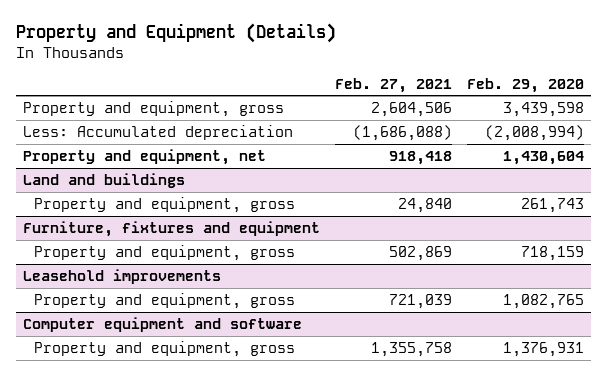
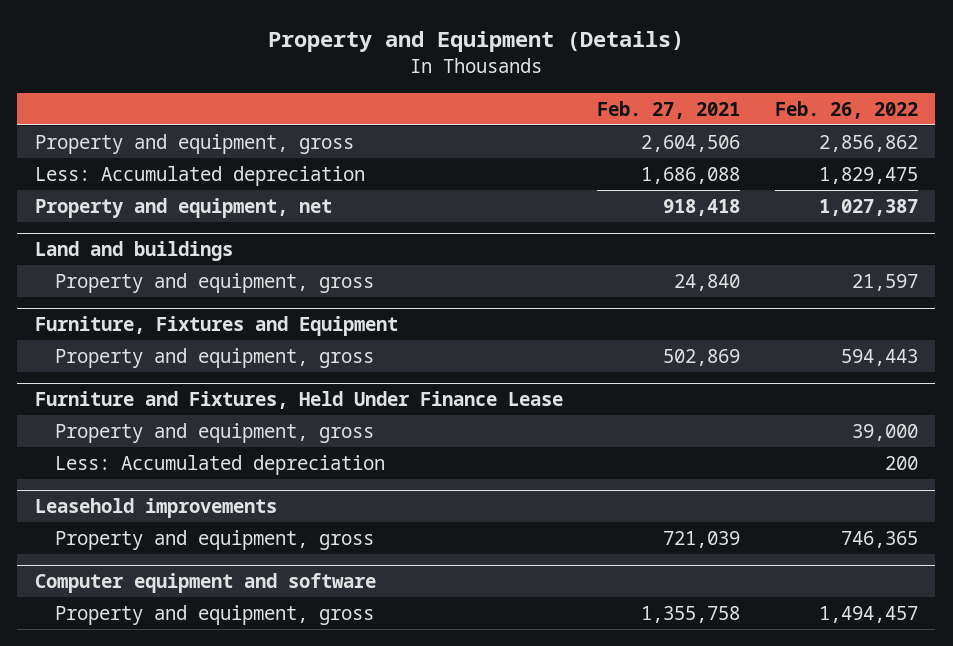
[467,77,585,93] Feb. 29, 2020 -> none
none -> [775,100,919,119] Feb. 26, 2022
[353,124,453,141] (1,686,088) -> [641,167,741,185] 1,686,088
[23,220,321,237] Furniture, fixtures and equipment -> [34,316,398,337] Furniture, Fixtures and Equipment
none -> [34,391,563,410] Furniture and Fixtures, Held Under Finance Lease
none -> [55,423,375,444] Property and equipment, gross
none -> [55,455,386,476] Less: Accumulated depreciation

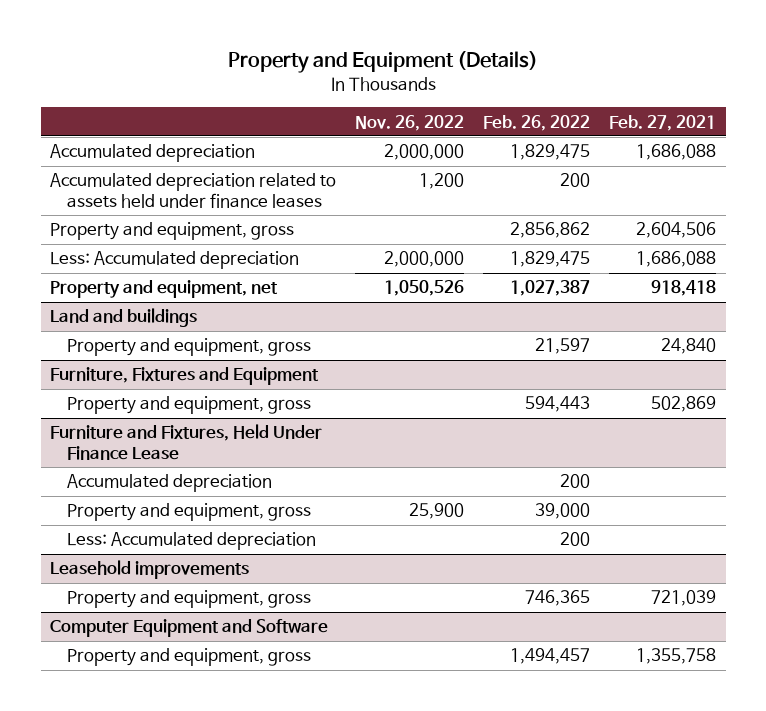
none -> [355,114,465,131] Nov. 26, 2022
none -> [50,144,256,163] Accumulated depreciation
none -> [50,173,337,208] Accumulated depreciation related to assets held under finance leases
none -> [66,474,272,493] Accumulated depreciation
[34,573,376,594] Computer equipment and software -> [50,619,329,638] Computer Equipment and Software

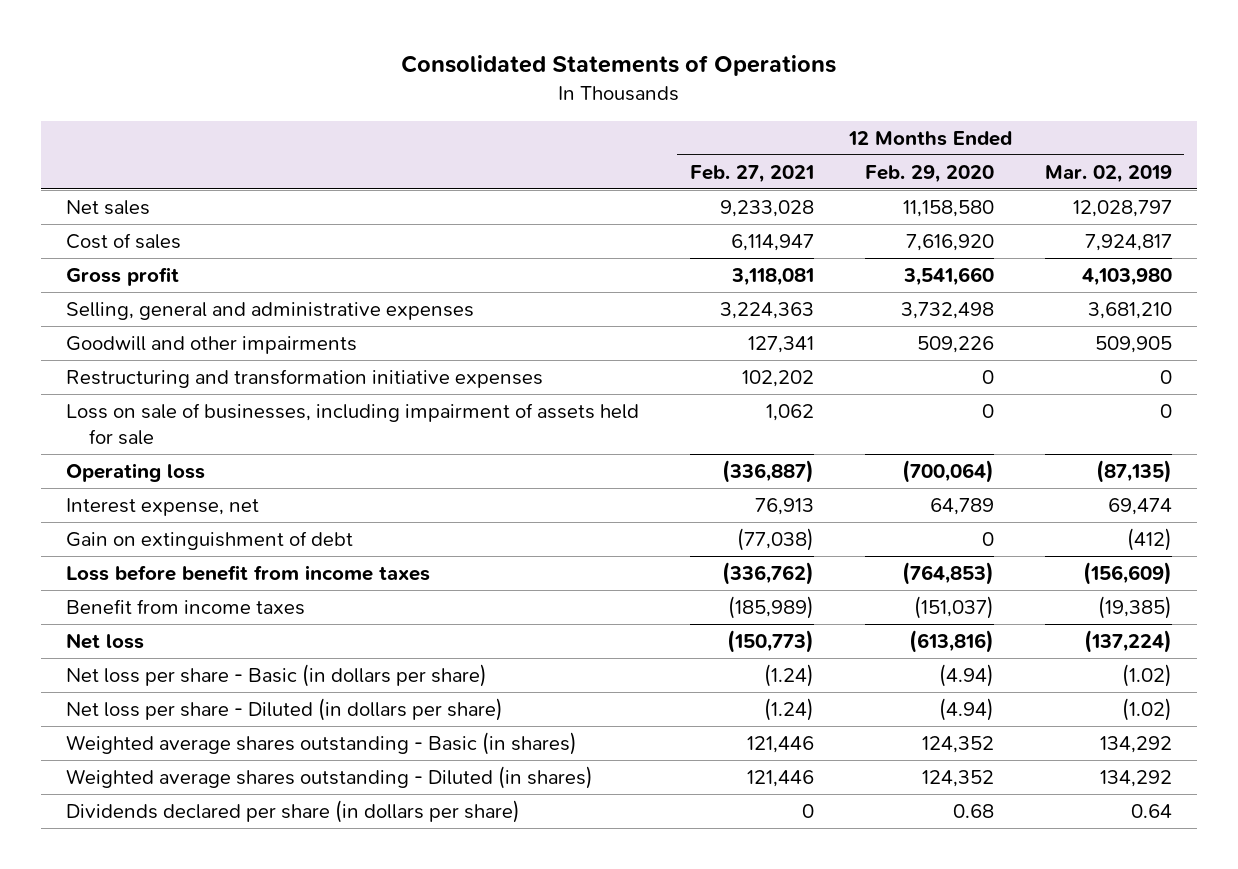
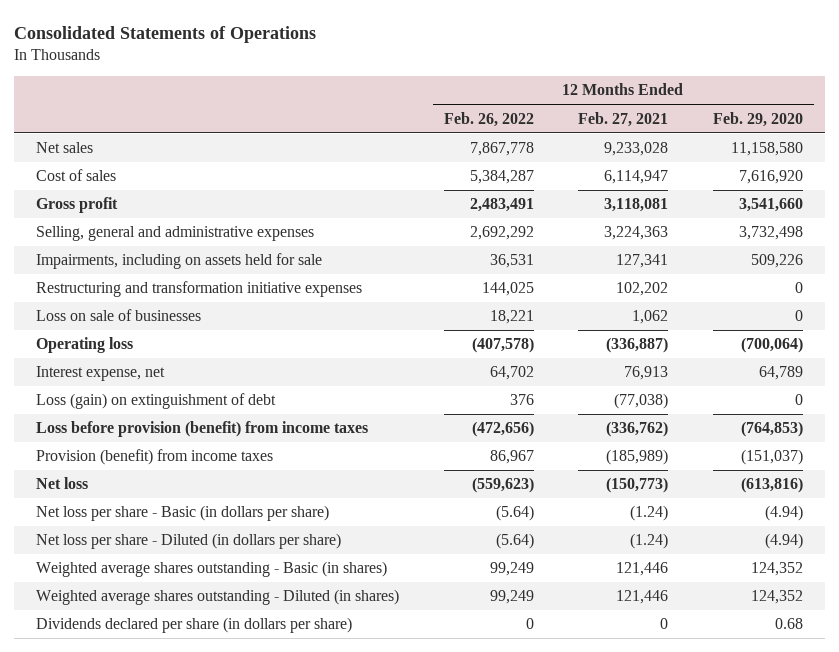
[1044,164,1172,183] Mar. 02, 2019 -> none
none -> [443,111,534,127] Feb. 26, 2022
[65,335,357,354] Goodwill and other impairments -> [36,253,323,270] Impairments, including on assets held for sale
[65,402,639,445] Loss on sale of businesses, including impairment of assets held for sale -> [36,309,202,322] Loss on sale of businesses
[65,530,353,550] Gain on extinguishment of debt -> [36,393,277,410] Loss (gain) on extinguishment of debt
[65,564,430,581] Loss before benefit from income taxes -> [36,421,369,438] Loss before provision (benefit) from income taxes
[65,598,305,615] Benefit from income taxes -> [36,449,274,466] Provision (benefit) from income taxes

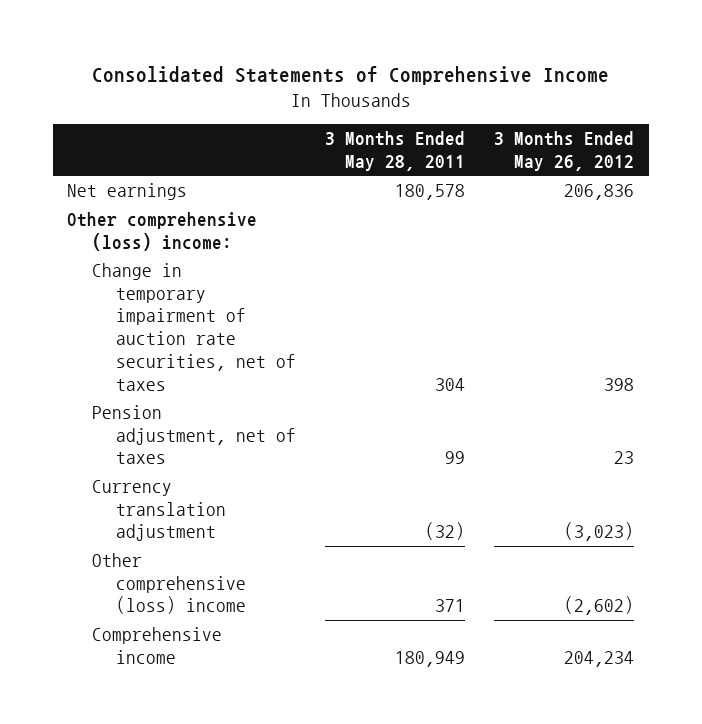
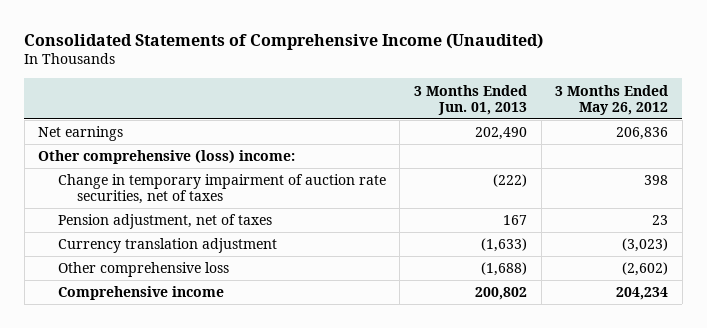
[91,66,609,86] Consolidated Statements of Comprehensive Income -> [24,32,544,50] Consolidated Statements of Comprehensive Income (Unaudited)
[325,131,466,171] 3 Months Ended May 28, 2011 -> none
none -> [414,84,528,115] 3 Months Ended Jun. 01, 2013
[91,553,247,615] Other comprehensive (loss) income -> [57,262,229,278] Other comprehensive loss

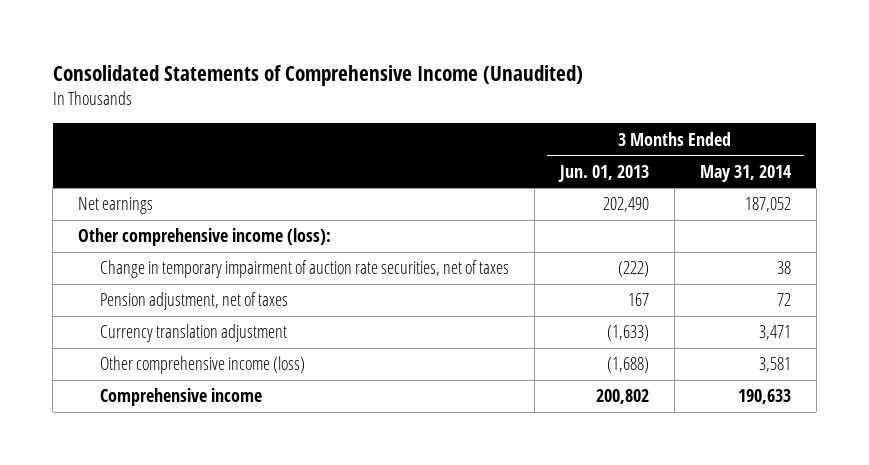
[555,84,669,115] 3 Months Ended May 26, 2012 -> none
none -> [699,164,792,182] May 31, 2014
[38,150,296,165] Other comprehensive (loss) income: -> [78,228,332,247] Other comprehensive income (loss):
[57,262,229,278] Other comprehensive loss -> [99,356,305,375] Other comprehensive income (loss)

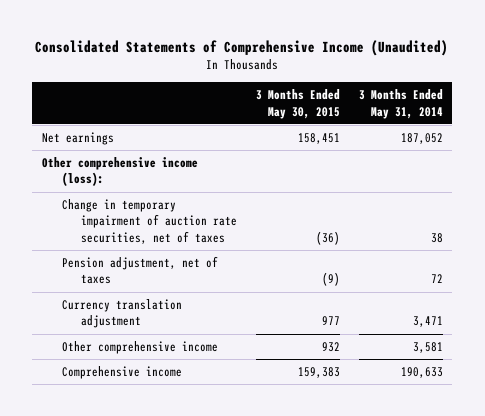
[557,164,649,182] Jun. 01, 2013 -> none
none -> [256,89,341,119] 3 Months Ended May 30, 2015
[99,356,305,375] Other comprehensive income (loss) -> [61,341,218,355] Other comprehensive income

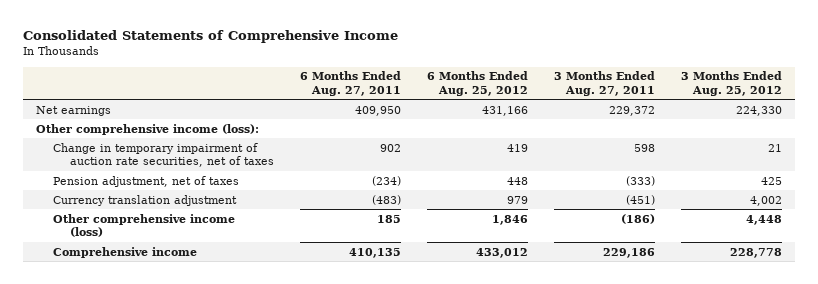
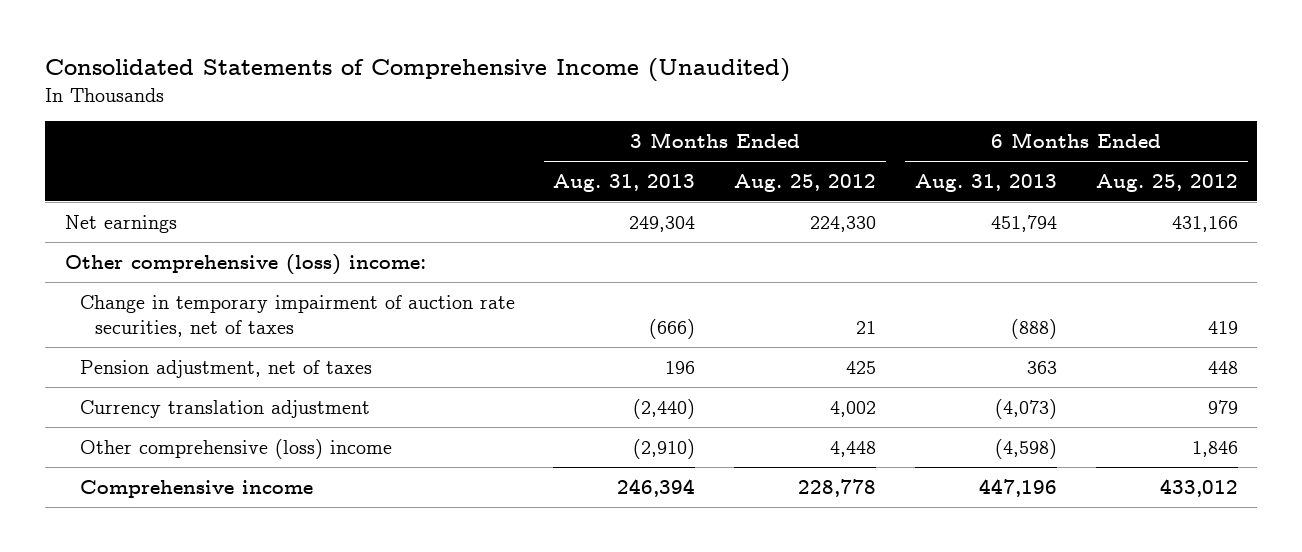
[22,30,398,44] Consolidated Statements of Comprehensive Income -> [45,58,791,83] Consolidated Statements of Comprehensive Income (Unaudited)
[300,71,402,96] 6 Months Ended Aug. 27, 2011 -> none
[554,71,656,96] 3 Months Ended Aug. 27, 2011 -> none
none -> [553,173,696,192] Aug. 31, 2013
none -> [915,173,1058,192] Aug. 31, 2013
[35,123,259,135] Other comprehensive income (loss): -> [64,253,426,275] Other comprehensive (loss) income:
[52,213,235,238] Other comprehensive income (loss) -> [79,438,392,459] Other comprehensive (loss) income

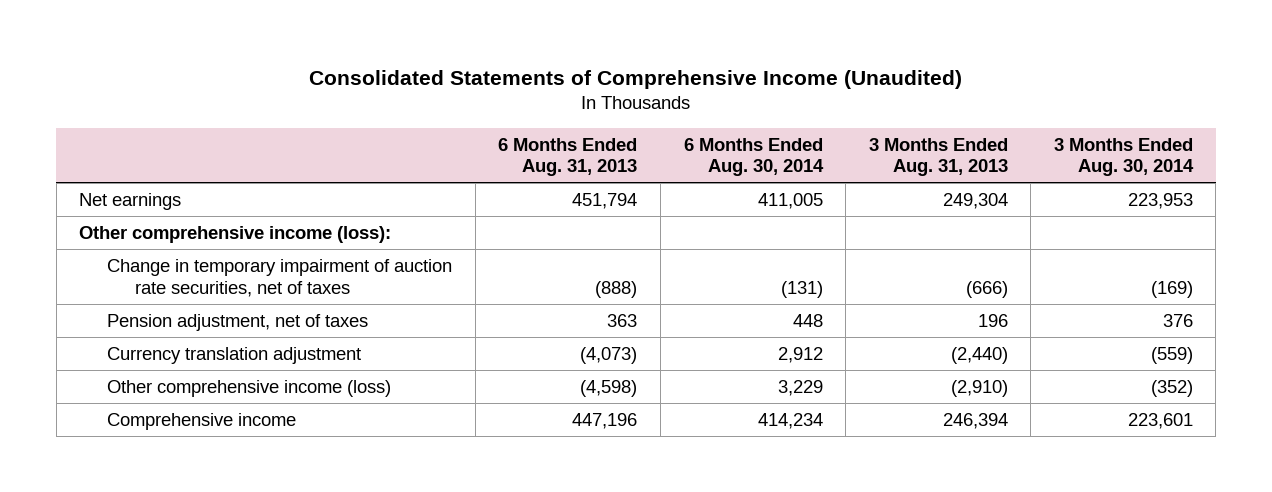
[734,173,877,192] Aug. 25, 2012 -> none
[1095,173,1238,192] Aug. 25, 2012 -> none
none -> [683,137,824,177] 6 Months Ended Aug. 30, 2014
none -> [1053,137,1194,177] 3 Months Ended Aug. 30, 2014
[64,253,426,275] Other comprehensive (loss) income: -> [79,225,392,243] Other comprehensive income (loss):
[79,438,392,459] Other comprehensive (loss) income -> [107,379,392,397] Other comprehensive income (loss)

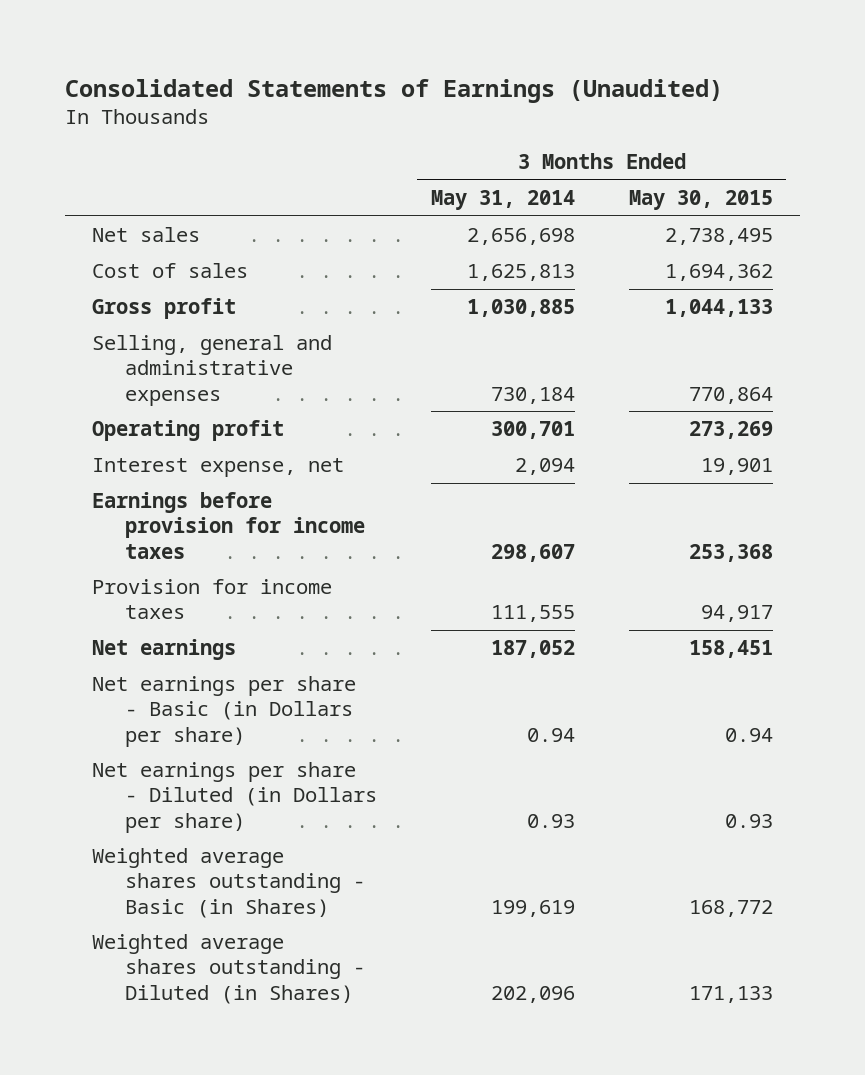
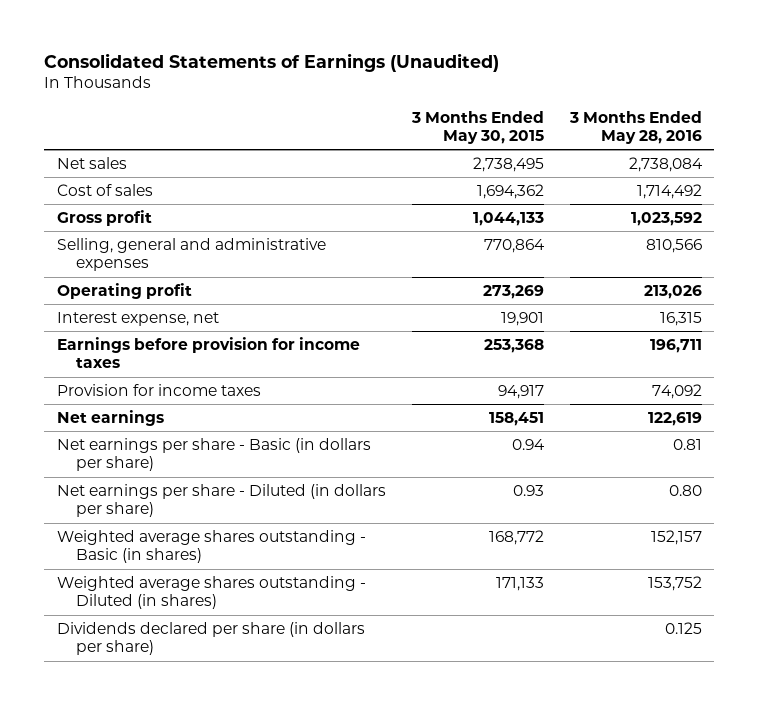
[430,190,575,211] May 31, 2014 -> none
none -> [568,110,702,144] 3 Months Ended May 28, 2016
[92,676,357,747] Net earnings per share - Basic (in Dollars per share) -> [56,438,371,472] Net earnings per share - Basic (in dollars per share)
[92,762,377,833] Net earnings per share - Diluted (in Dollars per share) -> [56,484,386,518] Net earnings per share - Diluted (in dollars per share)
[92,848,365,918] Weighted average shares outstanding - Basic (in Shares) -> [56,530,366,564] Weighted average shares outstanding - Basic (in shares)
[92,934,365,1004] Weighted average shares outstanding - Diluted (in Shares) -> [56,576,366,610] Weighted average shares outstanding - Diluted (in shares)
none -> [56,622,365,656] Dividends declared per share (in dollars per share)

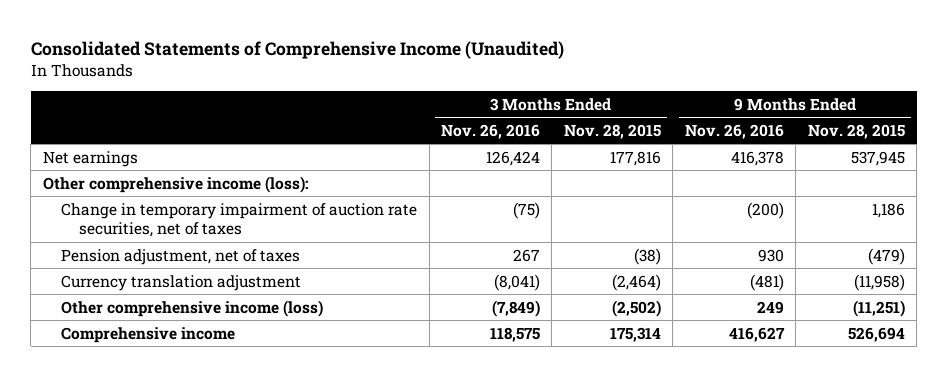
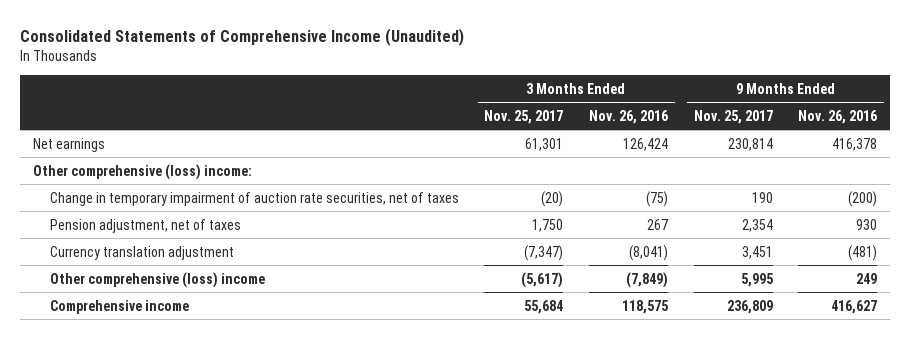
[563,123,661,139] Nov. 28, 2015 -> none
[807,123,905,139] Nov. 28, 2015 -> none
none -> [484,109,564,124] Nov. 25, 2017
none -> [693,109,773,124] Nov. 25, 2017
[42,175,308,193] Other comprehensive income (loss): -> [33,163,253,180] Other comprehensive (loss) income:
[61,299,324,317] Other comprehensive income (loss) -> [49,271,265,288] Other comprehensive (loss) income

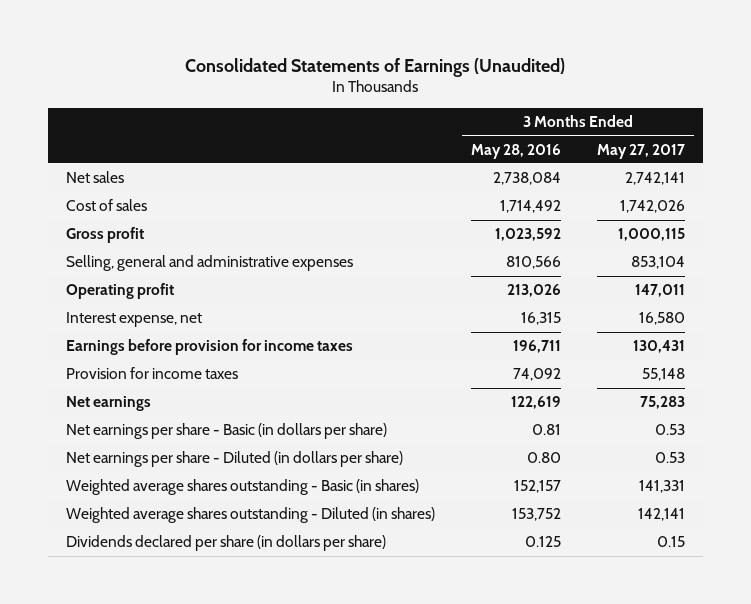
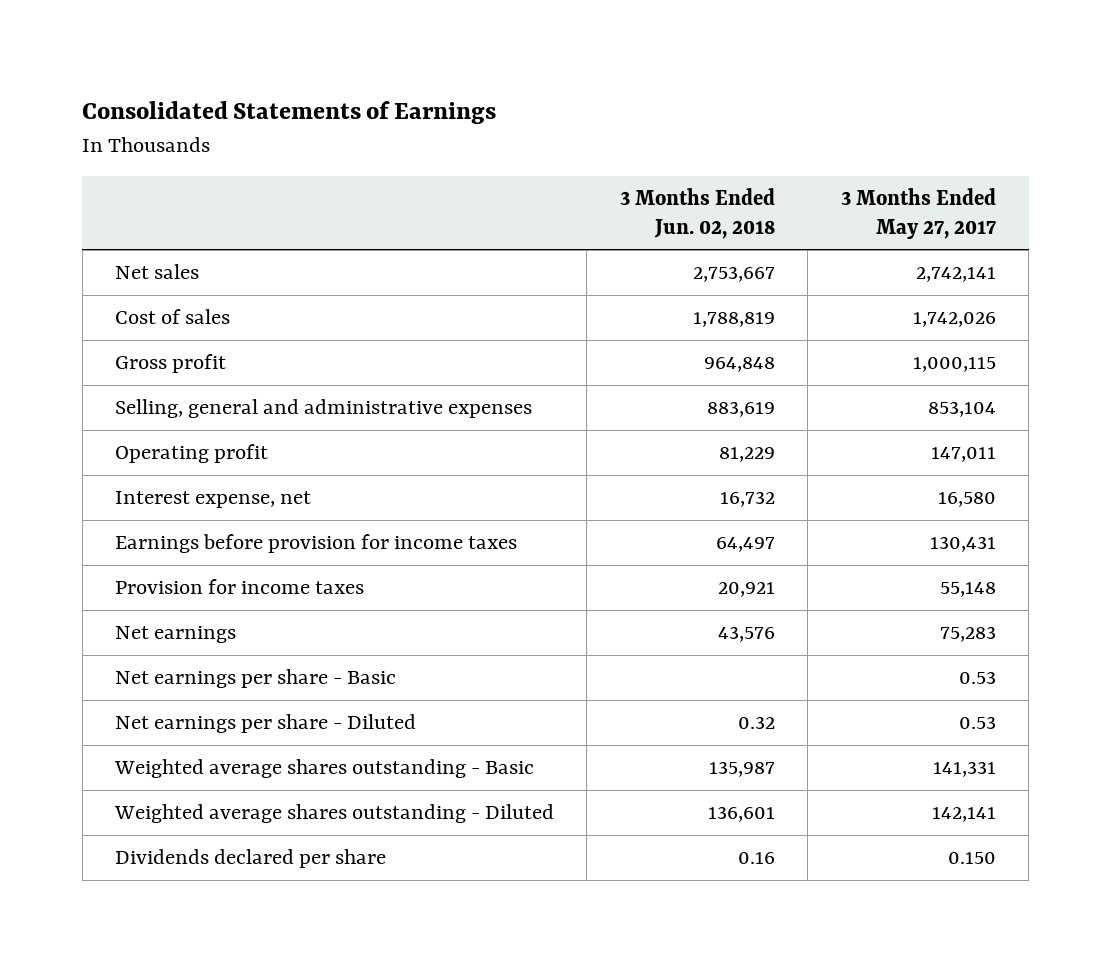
[185,57,566,77] Consolidated Statements of Earnings (Unaudited) -> [82,101,497,125] Consolidated Statements of Earnings
[470,143,561,159] May 28, 2016 -> none
none -> [619,188,775,239] 3 Months Ended Jun. 02, 2018
[65,423,387,440] Net earnings per share - Basic (in dollars per share) -> [115,669,397,689] Net earnings per share - Basic
[65,451,403,468] Net earnings per share - Diluted (in dollars per share) -> [115,714,417,734] Net earnings per share - Diluted
[65,479,419,496] Weighted average shares outstanding - Basic (in shares) -> [114,759,535,779] Weighted average shares outstanding - Basic
[65,507,435,524] Weighted average shares outstanding - Diluted (in shares) -> [114,804,555,824] Weighted average shares outstanding - Diluted
[65,535,386,552] Dividends declared per share (in dollars per share) -> [115,849,387,869] Dividends declared per share
[657,536,686,548] 0.15 -> [947,852,996,865] 0.150

